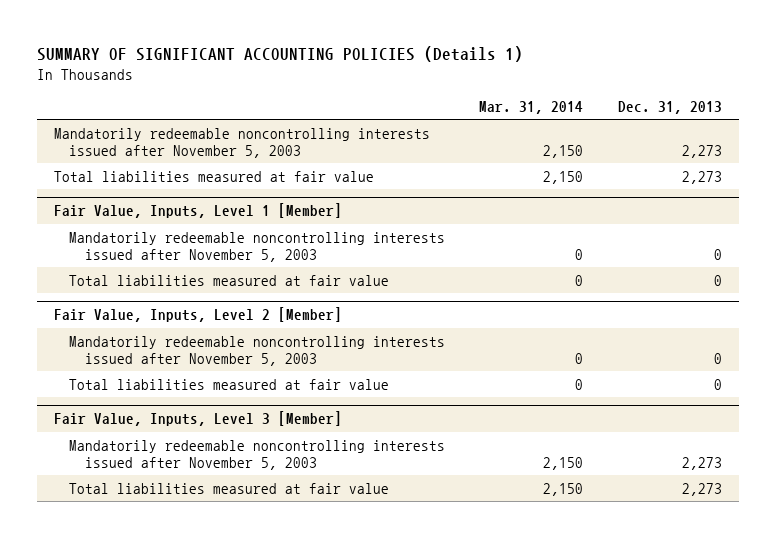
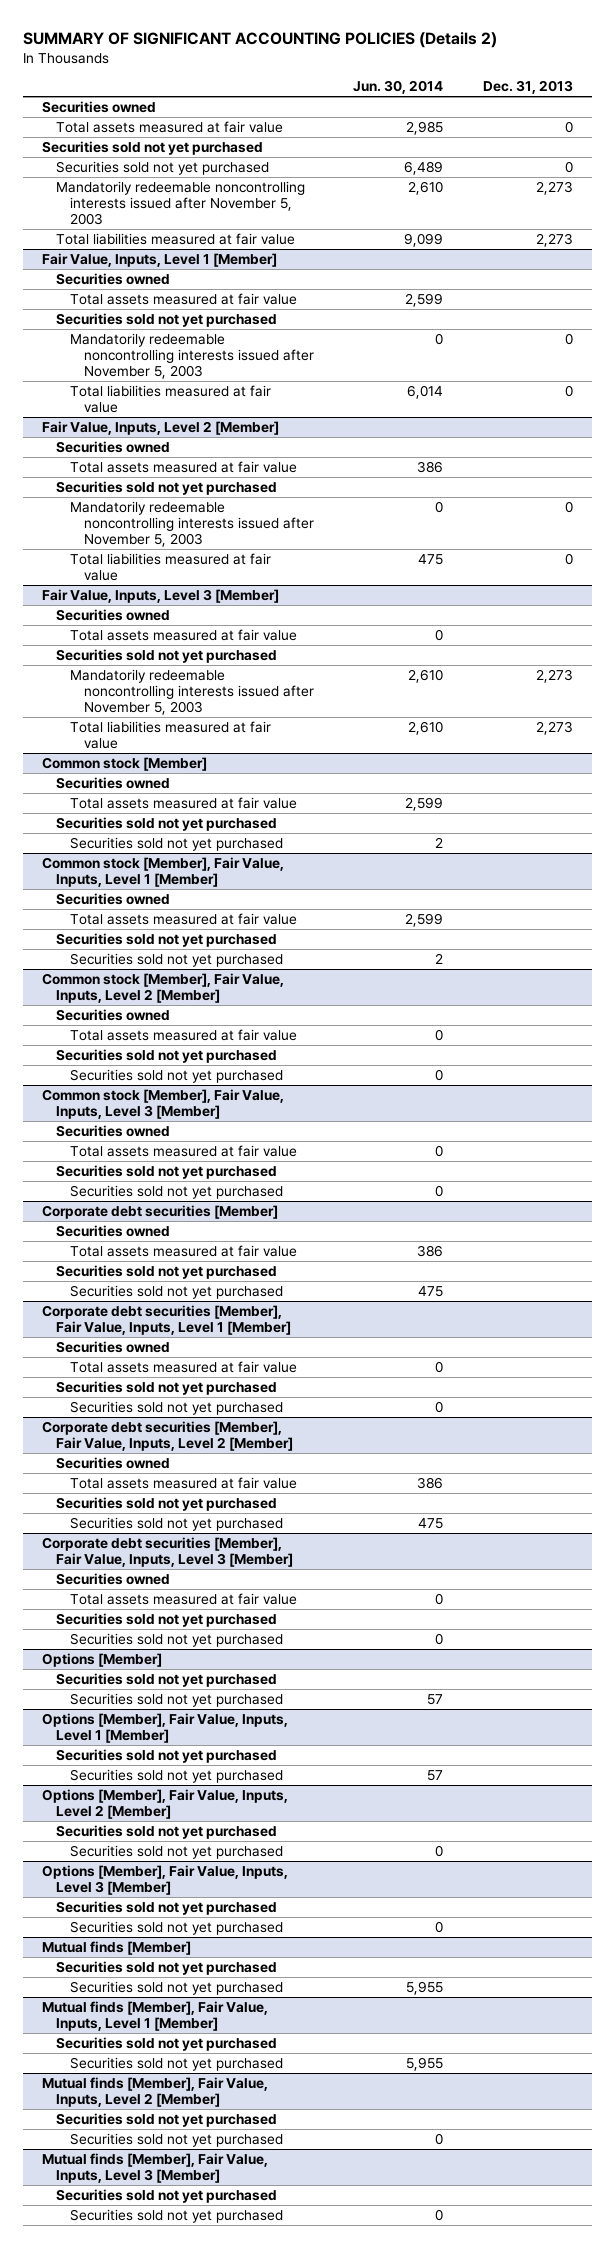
[36,46,523,63] SUMMARY OF SIGNIFICANT ACCOUNTING POLICIES (Details 1) -> [22,32,497,49] SUMMARY OF SIGNIFICANT ACCOUNTING POLICIES (Details 2)
[479,100,584,114] Mar. 31, 2014 -> none
none -> [353,80,444,95] Jun. 30, 2014
none -> [42,100,157,113] Securities owned
none -> [56,120,284,133] Total assets measured at fair value
none -> [42,140,264,155] Securities sold not yet purchased
none -> [56,160,270,175] Securities sold not yet purchased
none -> [56,272,171,285] Securities owned
none -> [70,292,298,305] Total assets measured at fair value
none -> [56,312,278,327] Securities sold not yet purchased
none -> [56,440,171,453] Securities owned
none -> [70,460,298,473] Total assets measured at fair value
none -> [56,480,278,495] Securities sold not yet purchased
none -> [56,608,171,621] Securities owned
none -> [70,628,298,641] Total assets measured at fair value
none -> [56,648,278,663] Securities sold not yet purchased
none -> [42,756,208,771] Common stock [Member]
none -> [56,776,171,789] Securities owned
none -> [70,796,298,809] Total assets measured at fair value
none -> [56,816,278,831] Securities sold not yet purchased
none -> [70,836,284,851] Securities sold not yet purchased
none -> [42,856,285,887] Common stock [Member], Fair Value, Inputs, Level 1 [Member]
none -> [56,892,171,905] Securities owned
none -> [70,912,298,925] Total assets measured at fair value
none -> [56,932,278,947] Securities sold not yet purchased
none -> [70,952,284,967] Securities sold not yet purchased
none -> [42,972,285,1003] Common stock [Member], Fair Value, Inputs, Level 2 [Member]
none -> [56,1008,171,1021] Securities owned
none -> [70,1028,298,1041] Total assets measured at fair value
none -> [56,1048,278,1063] Securities sold not yet purchased
none -> [70,1068,284,1083] Securities sold not yet purchased
none -> [42,1088,285,1119] Common stock [Member], Fair Value, Inputs, Level 3 [Member]
none -> [56,1124,171,1137] Securities owned
none -> [70,1144,298,1157] Total assets measured at fair value
none -> [56,1164,278,1179] Securities sold not yet purchased
none -> [70,1184,284,1199] Securities sold not yet purchased
none -> [42,1204,279,1219] Corporate debt securities [Member]
none -> [56,1224,171,1237] Securities owned
none -> [70,1244,298,1257] Total assets measured at fair value
none -> [56,1264,278,1279] Securities sold not yet purchased
none -> [70,1284,284,1299] Securities sold not yet purchased
none -> [42,1304,292,1335] Corporate debt securities [Member], Fair Value, Inputs, Level 1 [Member]
none -> [56,1340,171,1353] Securities owned
none -> [70,1360,298,1373] Total assets measured at fair value
none -> [56,1380,278,1395] Securities sold not yet purchased
none -> [70,1400,284,1415] Securities sold not yet purchased
none -> [42,1420,294,1451] Corporate debt securities [Member], Fair Value, Inputs, Level 2 [Member]
none -> [56,1456,171,1469] Securities owned
none -> [70,1476,298,1489] Total assets measured at fair value
none -> [56,1496,278,1511] Securities sold not yet purchased
none -> [70,1516,284,1531] Securities sold not yet purchased
none -> [42,1536,294,1567] Corporate debt securities [Member], Fair Value, Inputs, Level 3 [Member]
none -> [56,1572,171,1585] Securities owned
none -> [70,1592,298,1605] Total assets measured at fair value
none -> [56,1612,278,1627] Securities sold not yet purchased
none -> [70,1632,284,1647] Securities sold not yet purchased
none -> [42,1652,163,1667] Options [Member]
none -> [56,1672,278,1687] Securities sold not yet purchased
none -> [70,1692,284,1707] Securities sold not yet purchased
none -> [42,1712,289,1743] Options [Member], Fair Value, Inputs, Level 1 [Member]
none -> [56,1748,278,1763] Securities sold not yet purchased
none -> [70,1768,284,1783] Securities sold not yet purchased
none -> [42,1788,289,1819] Options [Member], Fair Value, Inputs, Level 2 [Member]
none -> [56,1824,278,1839] Securities sold not yet purchased
none -> [70,1844,284,1859] Securities sold not yet purchased
none -> [42,1864,289,1895] Options [Member], Fair Value, Inputs, Level 3 [Member]
none -> [56,1900,278,1915] Securities sold not yet purchased
none -> [70,1920,284,1935] Securities sold not yet purchased
none -> [42,1940,192,1955] Mutual finds [Member]
none -> [56,1960,278,1975] Securities sold not yet purchased
none -> [70,1980,284,1995] Securities sold not yet purchased
none -> [42,2000,269,2031] Mutual finds [Member], Fair Value, Inputs, Level 1 [Member]
none -> [56,2036,278,2051] Securities sold not yet purchased
none -> [70,2056,284,2071] Securities sold not yet purchased
none -> [42,2076,269,2107] Mutual finds [Member], Fair Value, Inputs, Level 2 [Member]
none -> [56,2112,278,2127] Securities sold not yet purchased
none -> [70,2132,284,2147] Securities sold not yet purchased
none -> [42,2152,269,2183] Mutual finds [Member], Fair Value, Inputs, Level 3 [Member]
none -> [56,2188,278,2203] Securities sold not yet purchased
none -> [70,2208,284,2223] Securities sold not yet purchased

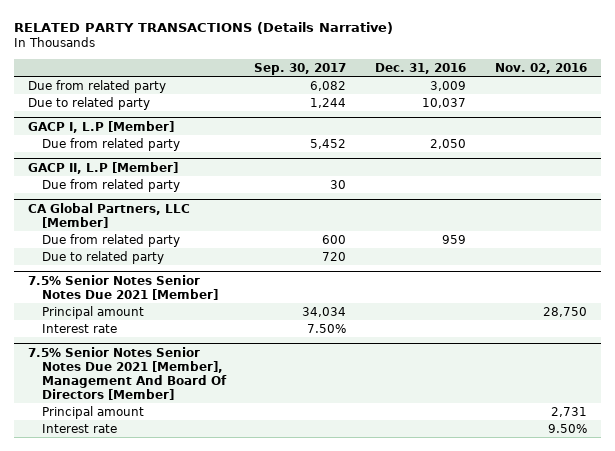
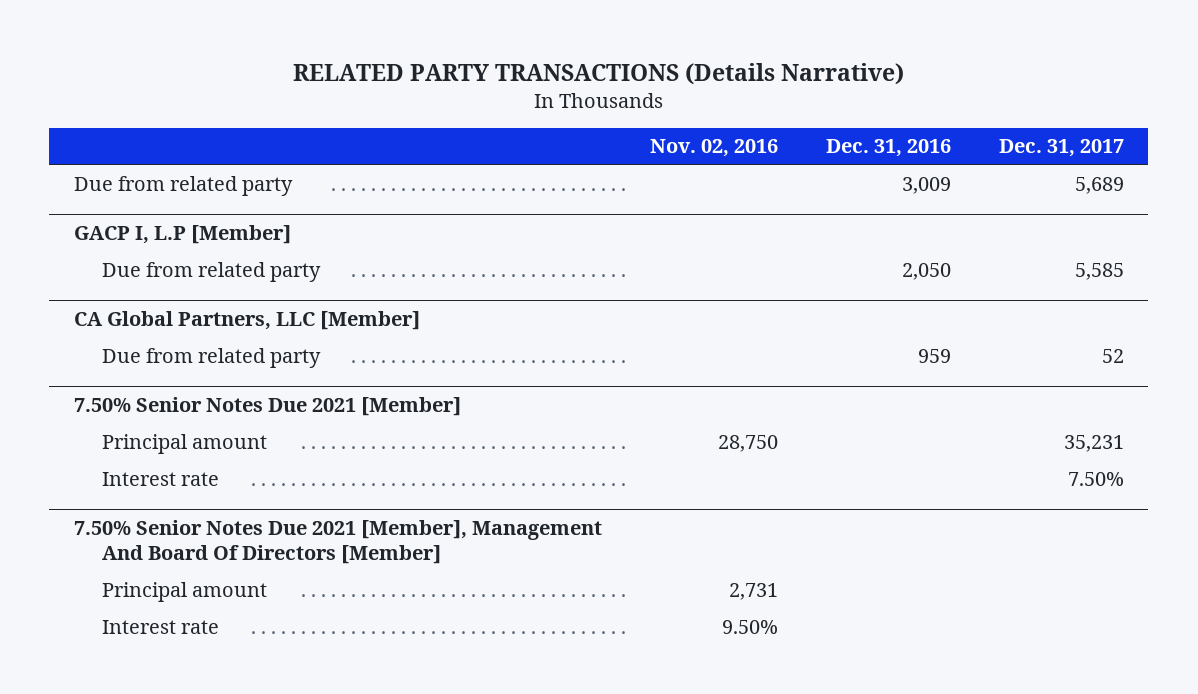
[254,62,347,75] Sep. 30, 2017 -> none
none -> [999,139,1125,158] Dec. 31, 2017
[28,96,151,110] Due to related party -> none
[28,161,179,174] GACP II, L.P [Member] -> none
[41,178,180,192] Due from related party -> none
[41,250,164,264] Due to related party -> none
[28,274,218,300] 7.5% Senior Notes Senior Notes Due 2021 [Member] -> [73,396,461,416] 7.50% Senior Notes Due 2021 [Member]
[28,346,227,400] 7.5% Senior Notes Senior Notes Due 2021 [Member], Management And Board Of Directors [Member] -> [73,519,602,564] 7.50% Senior Notes Due 2021 [Member], Management And Board Of Directors [Member]

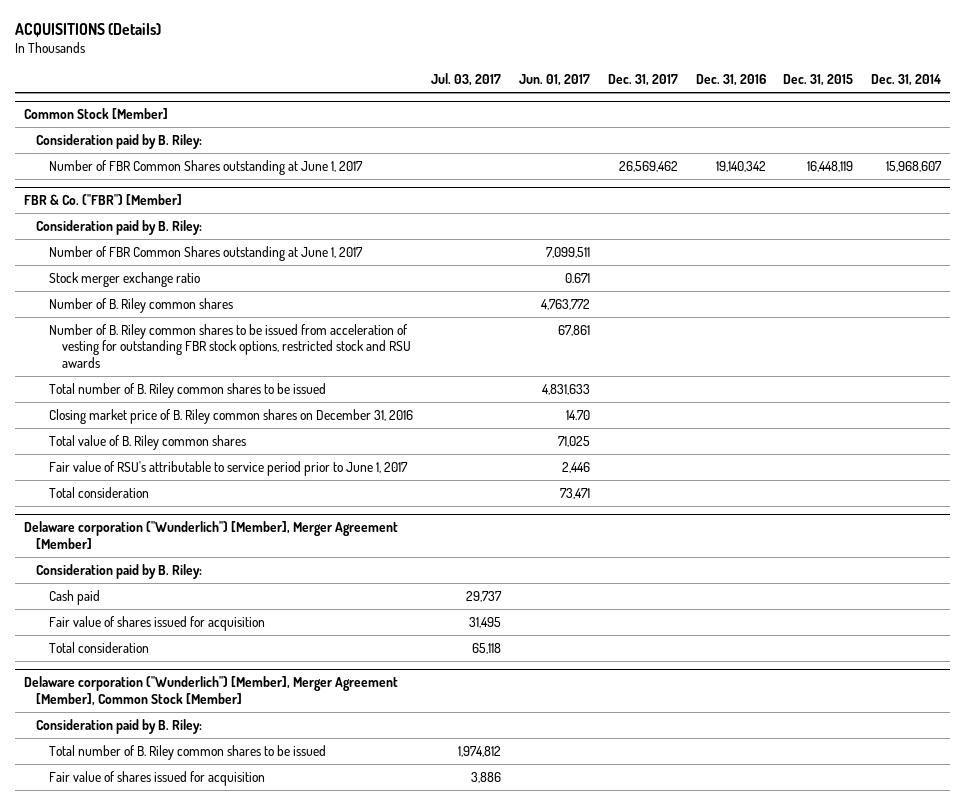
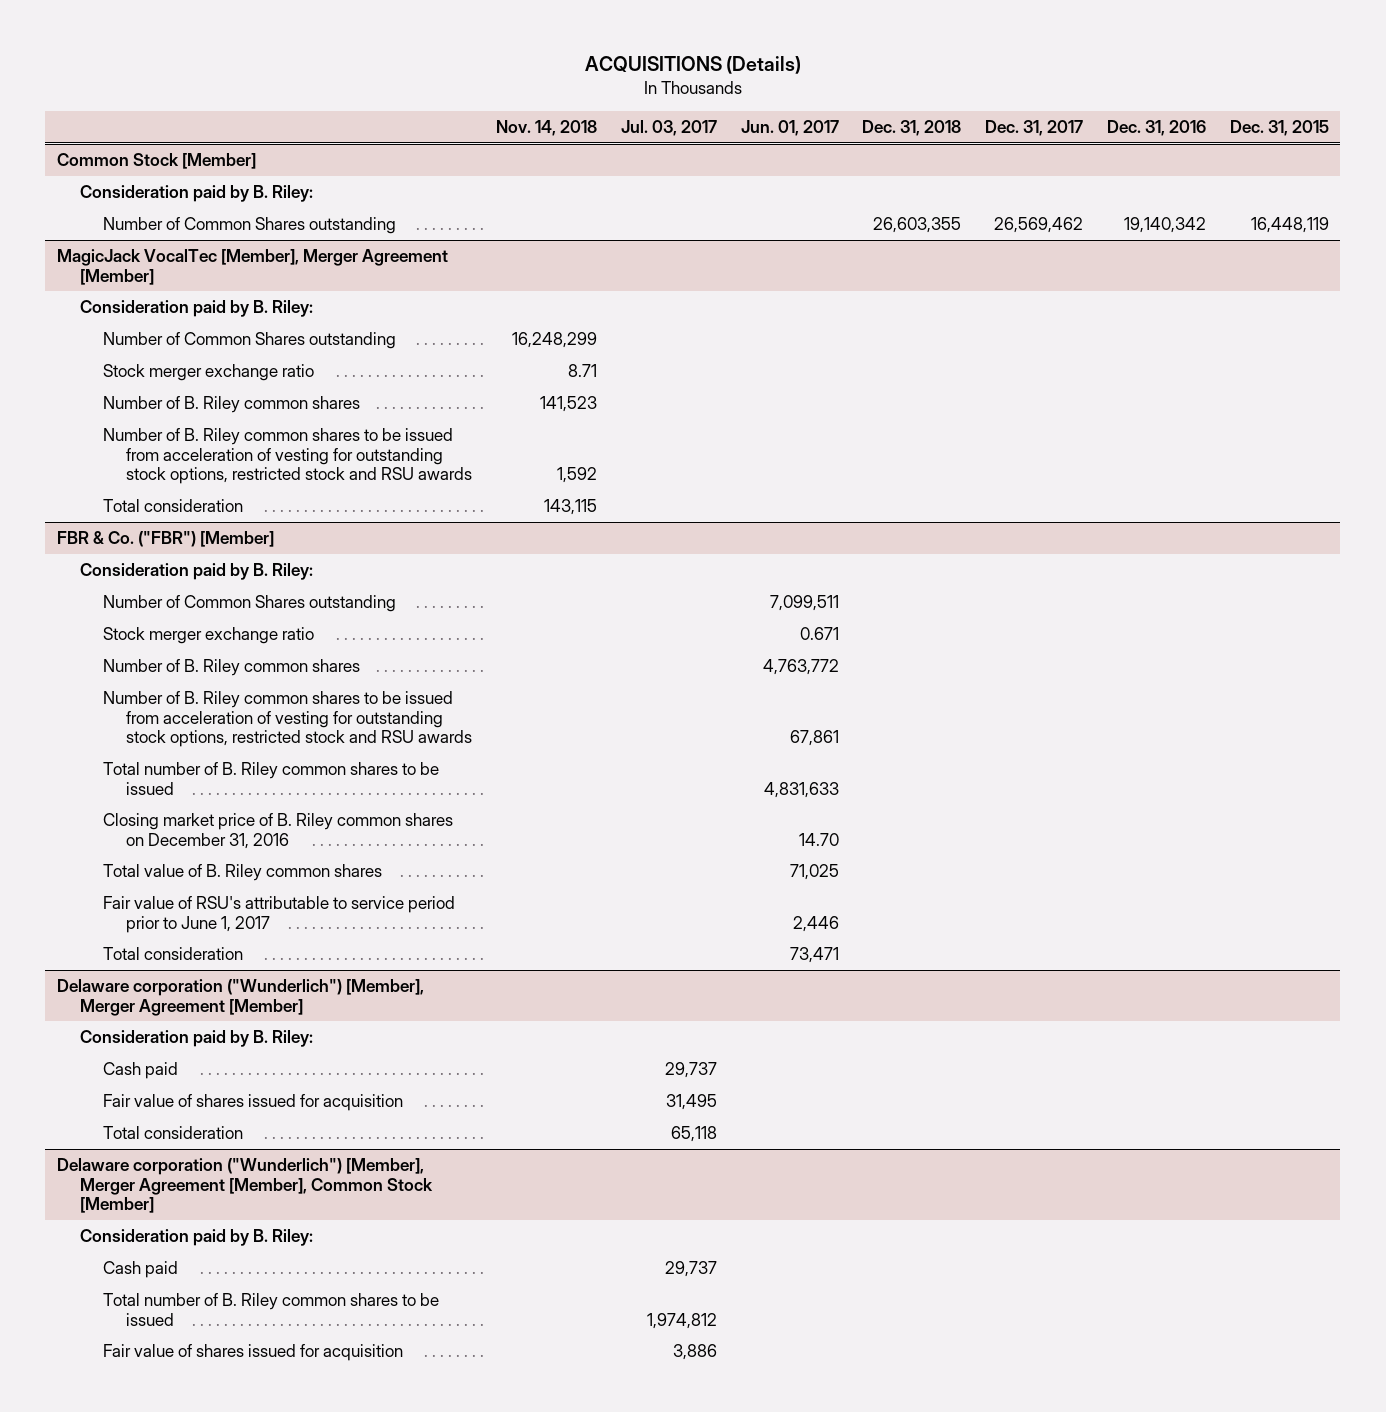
[871,74,942,87] Dec. 31, 2014 -> none
none -> [496,120,598,137] Nov. 14, 2018
none -> [862,120,962,137] Dec. 31, 2018
[49,159,364,175] Number of FBR Common Shares outstanding at June 1, 2017 -> [103,217,397,235] Number of Common Shares outstanding
none -> [57,249,449,285] MagicJack VocalTec [Member], Merger Agreement [Member]
none -> [80,300,314,318] Consideration paid by B. Riley:
none -> [103,332,397,350] Number of Common Shares outstanding
none -> [103,364,315,382] Stock merger exchange ratio
none -> [103,396,361,414] Number of B. Riley common shares
none -> [103,428,473,485] Number of B. Riley common shares to be issued from acceleration of vesting for outstanding stock options, restricted stock and RSU awards
none -> [103,499,244,513] Total consideration
[49,245,364,261] Number of FBR Common Shares outstanding at June 1, 2017 -> [103,595,397,613] Number of Common Shares outstanding
[49,323,412,368] Number of B. Riley common shares to be issued from acceleration of vesting for outstanding FBR stock options, restricted stock and RSU awards -> [103,691,473,748] Number of B. Riley common shares to be issued from acceleration of vesting for outstanding stock options, restricted stock and RSU awards
none -> [103,1261,179,1279] Cash paid

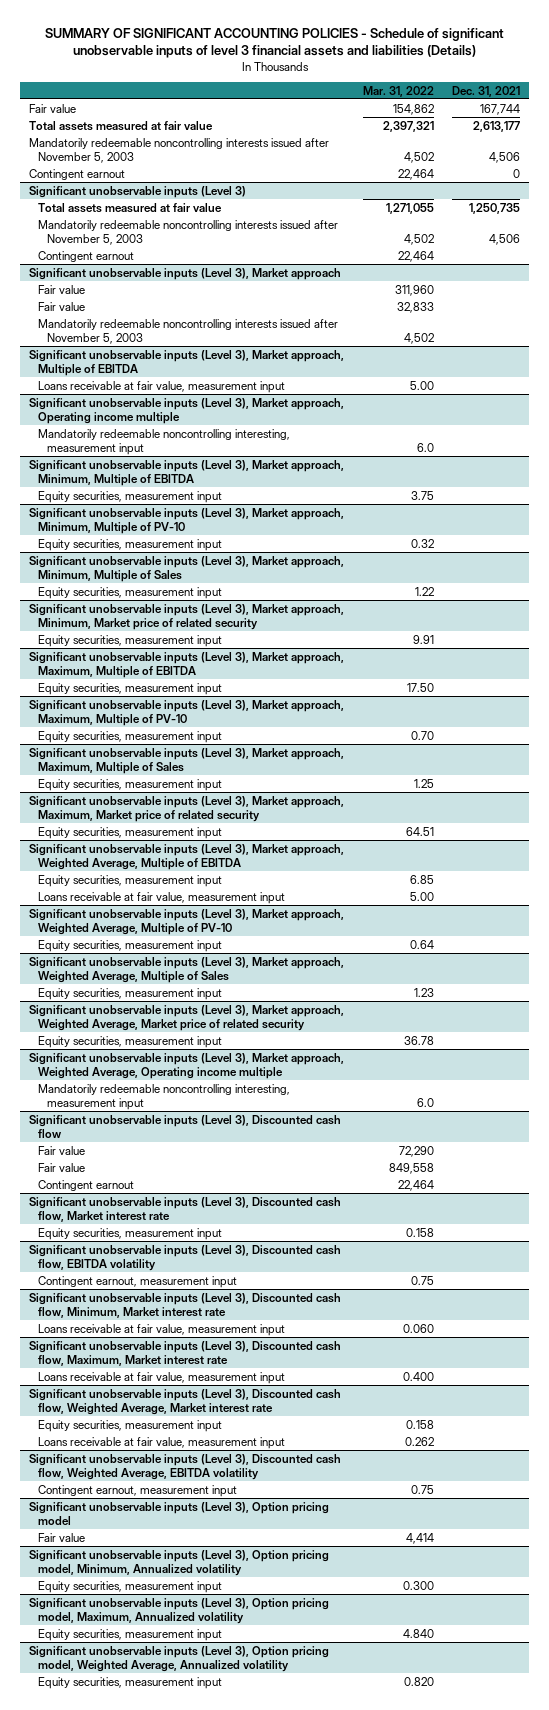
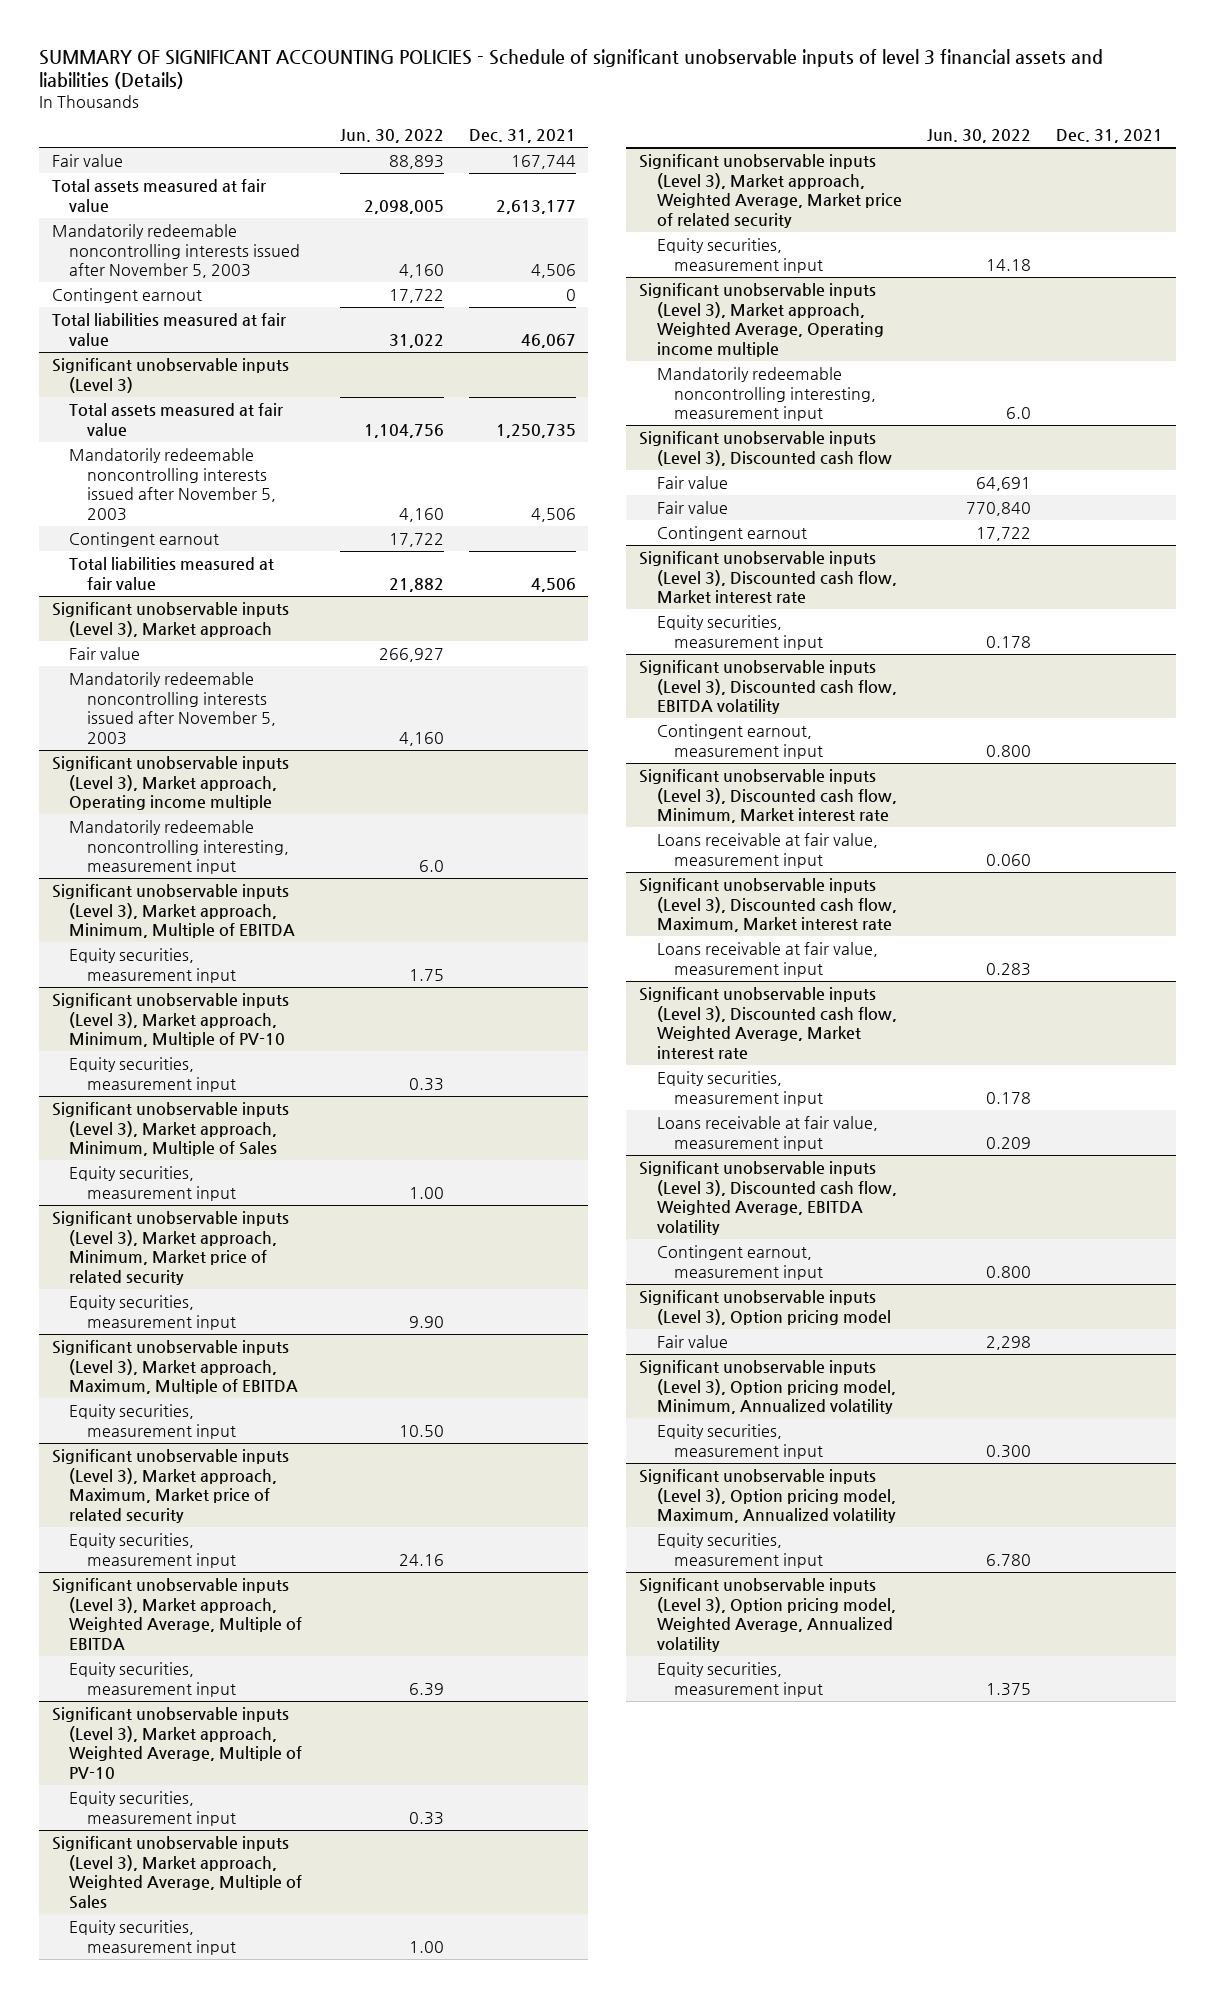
[362,85,434,97] Mar. 31, 2022 -> none
none -> [339,129,444,144] Jun. 30, 2022
none -> [51,312,286,346] Total liabilities measured at fair value
none -> [69,556,275,590] Total liabilities measured at fair value
[38,301,86,311] Fair value -> none
[29,349,345,376] Significant unobservable inputs (Level 3), Market approach, Multiple of EBITDA -> none
[38,380,286,393] Loans receivable at fair value, measurement input -> none
[29,699,345,726] Significant unobservable inputs (Level 3), Market approach, Maximum, Multiple of PV-10 -> none
[38,730,223,743] Equity securities, measurement input -> none
[29,747,345,774] Significant unobservable inputs (Level 3), Market approach, Maximum, Multiple of Sales -> none
[38,778,223,791] Equity securities, measurement input -> none
[38,891,286,904] Loans receivable at fair value, measurement input -> none

